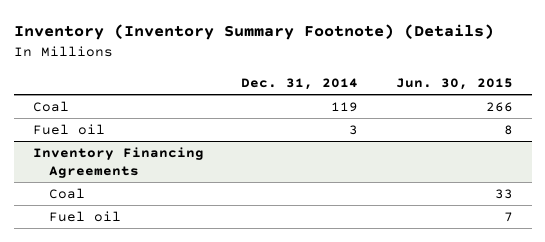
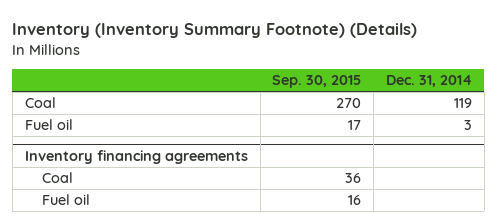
[395,77,513,90] Jun. 30, 2015 -> none
none -> [272,75,362,89] Sep. 30, 2015
[32,146,204,178] Inventory Financing Agreements -> [24,150,248,165] Inventory financing agreements

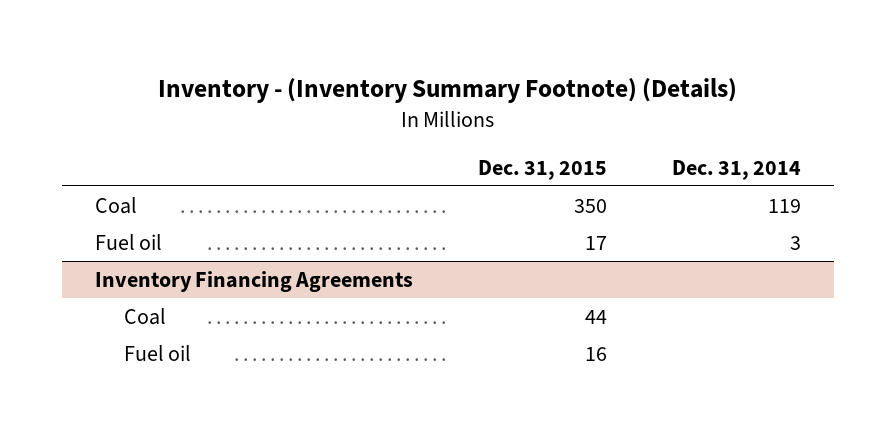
[12,22,418,38] Inventory (Inventory Summary Footnote) (Details) -> [158,77,738,103] Inventory - (Inventory Summary Footnote) (Details)
[272,75,362,89] Sep. 30, 2015 -> none
none -> [478,159,608,180] Dec. 31, 2015
[24,150,248,165] Inventory financing agreements -> [95,270,414,292] Inventory Financing Agreements

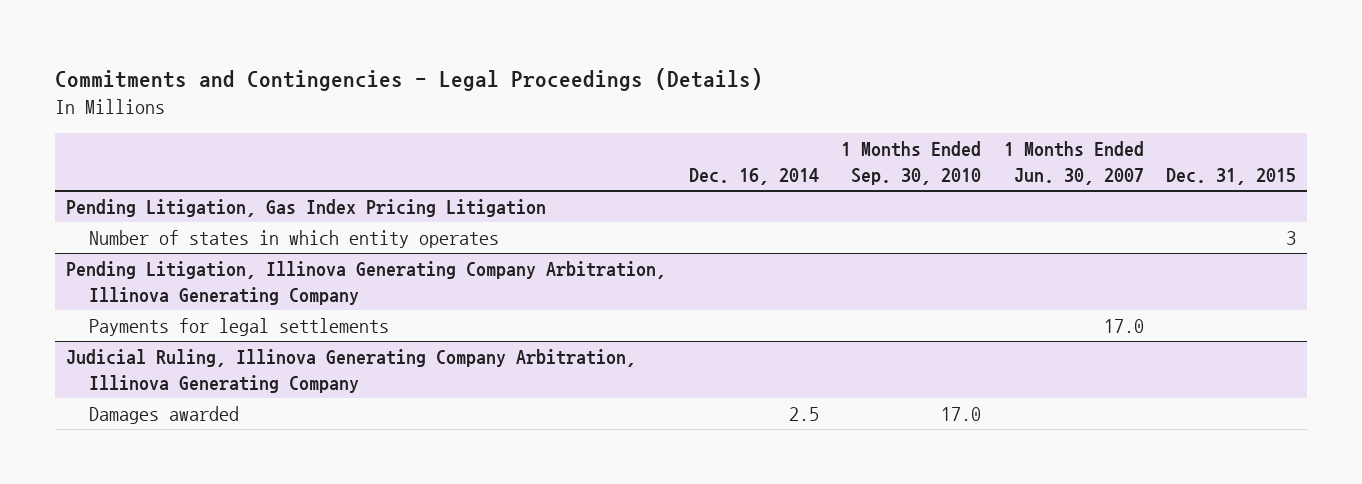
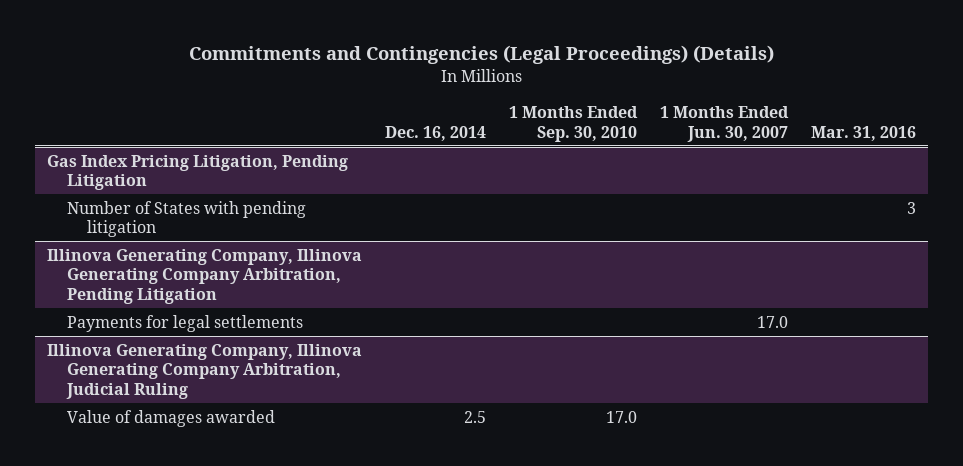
[55,68,764,92] Commitments and Contingencies - Legal Proceedings (Details) -> [188,45,774,65] Commitments and Contingencies (Legal Proceedings) (Details)
[1165,168,1296,186] Dec. 31, 2015 -> none
none -> [811,125,917,141] Mar. 31, 2016
[66,199,547,218] Pending Litigation, Gas Index Pricing Litigation -> [46,154,348,191] Gas Index Pricing Litigation, Pending Litigation
[88,230,499,249] Number of states in which entity operates -> [67,200,307,238] Number of States with pending litigation
[66,261,667,305] Pending Litigation, Illinova Generating Company Arbitration, Illinova Generating Company -> [46,248,362,305] Illinova Generating Company, Illinova Generating Company Arbitration, Pending Litigation
[66,349,637,393] Judicial Ruling, Illinova Generating Company Arbitration, Illinova Generating Company -> [46,343,362,400] Illinova Generating Company, Illinova Generating Company Arbitration, Judicial Ruling
[88,406,239,425] Damages awarded -> [67,409,276,427] Value of damages awarded

